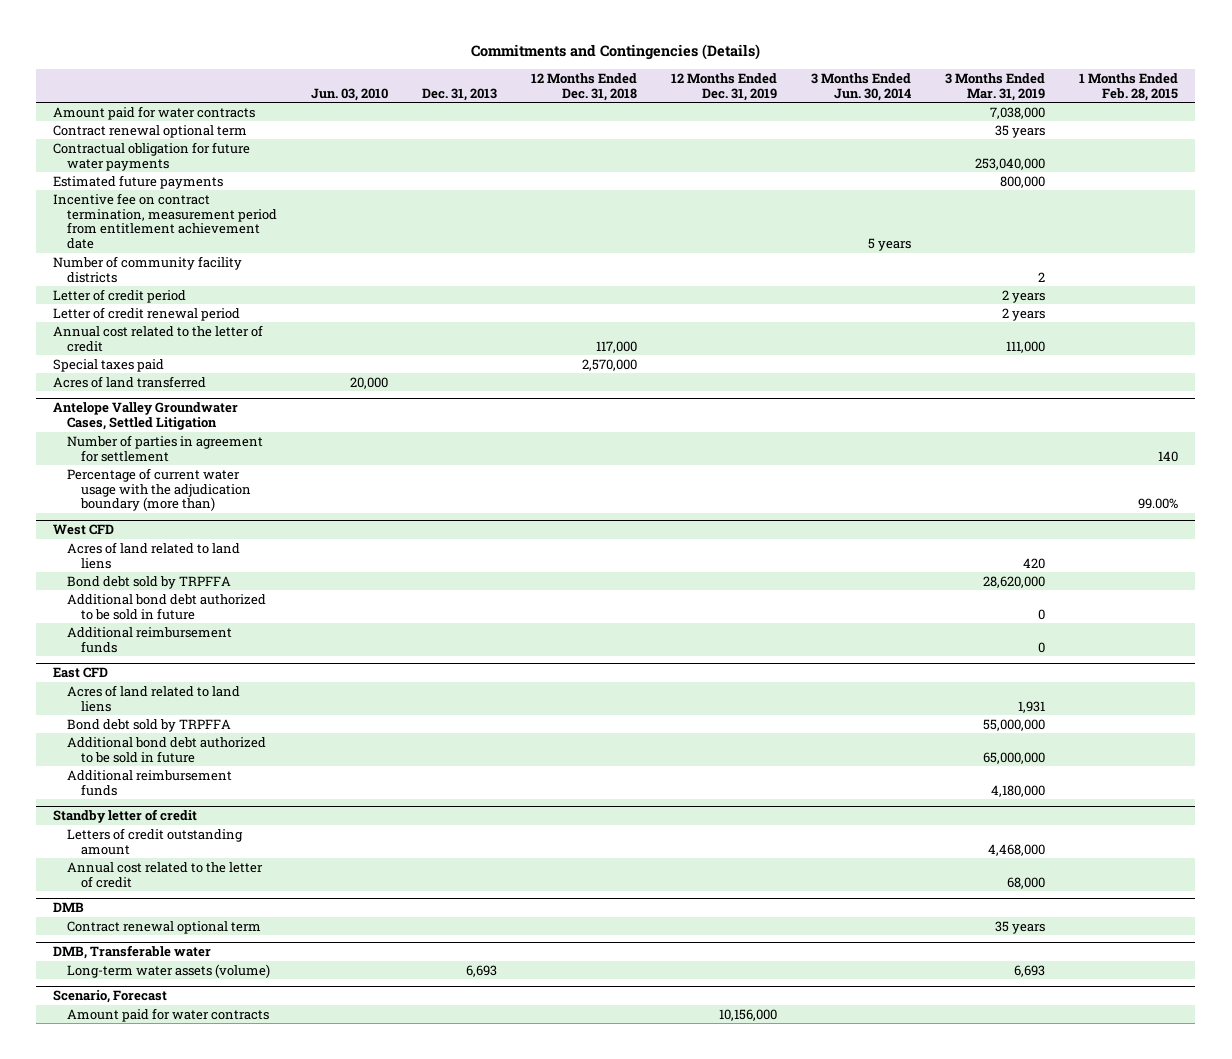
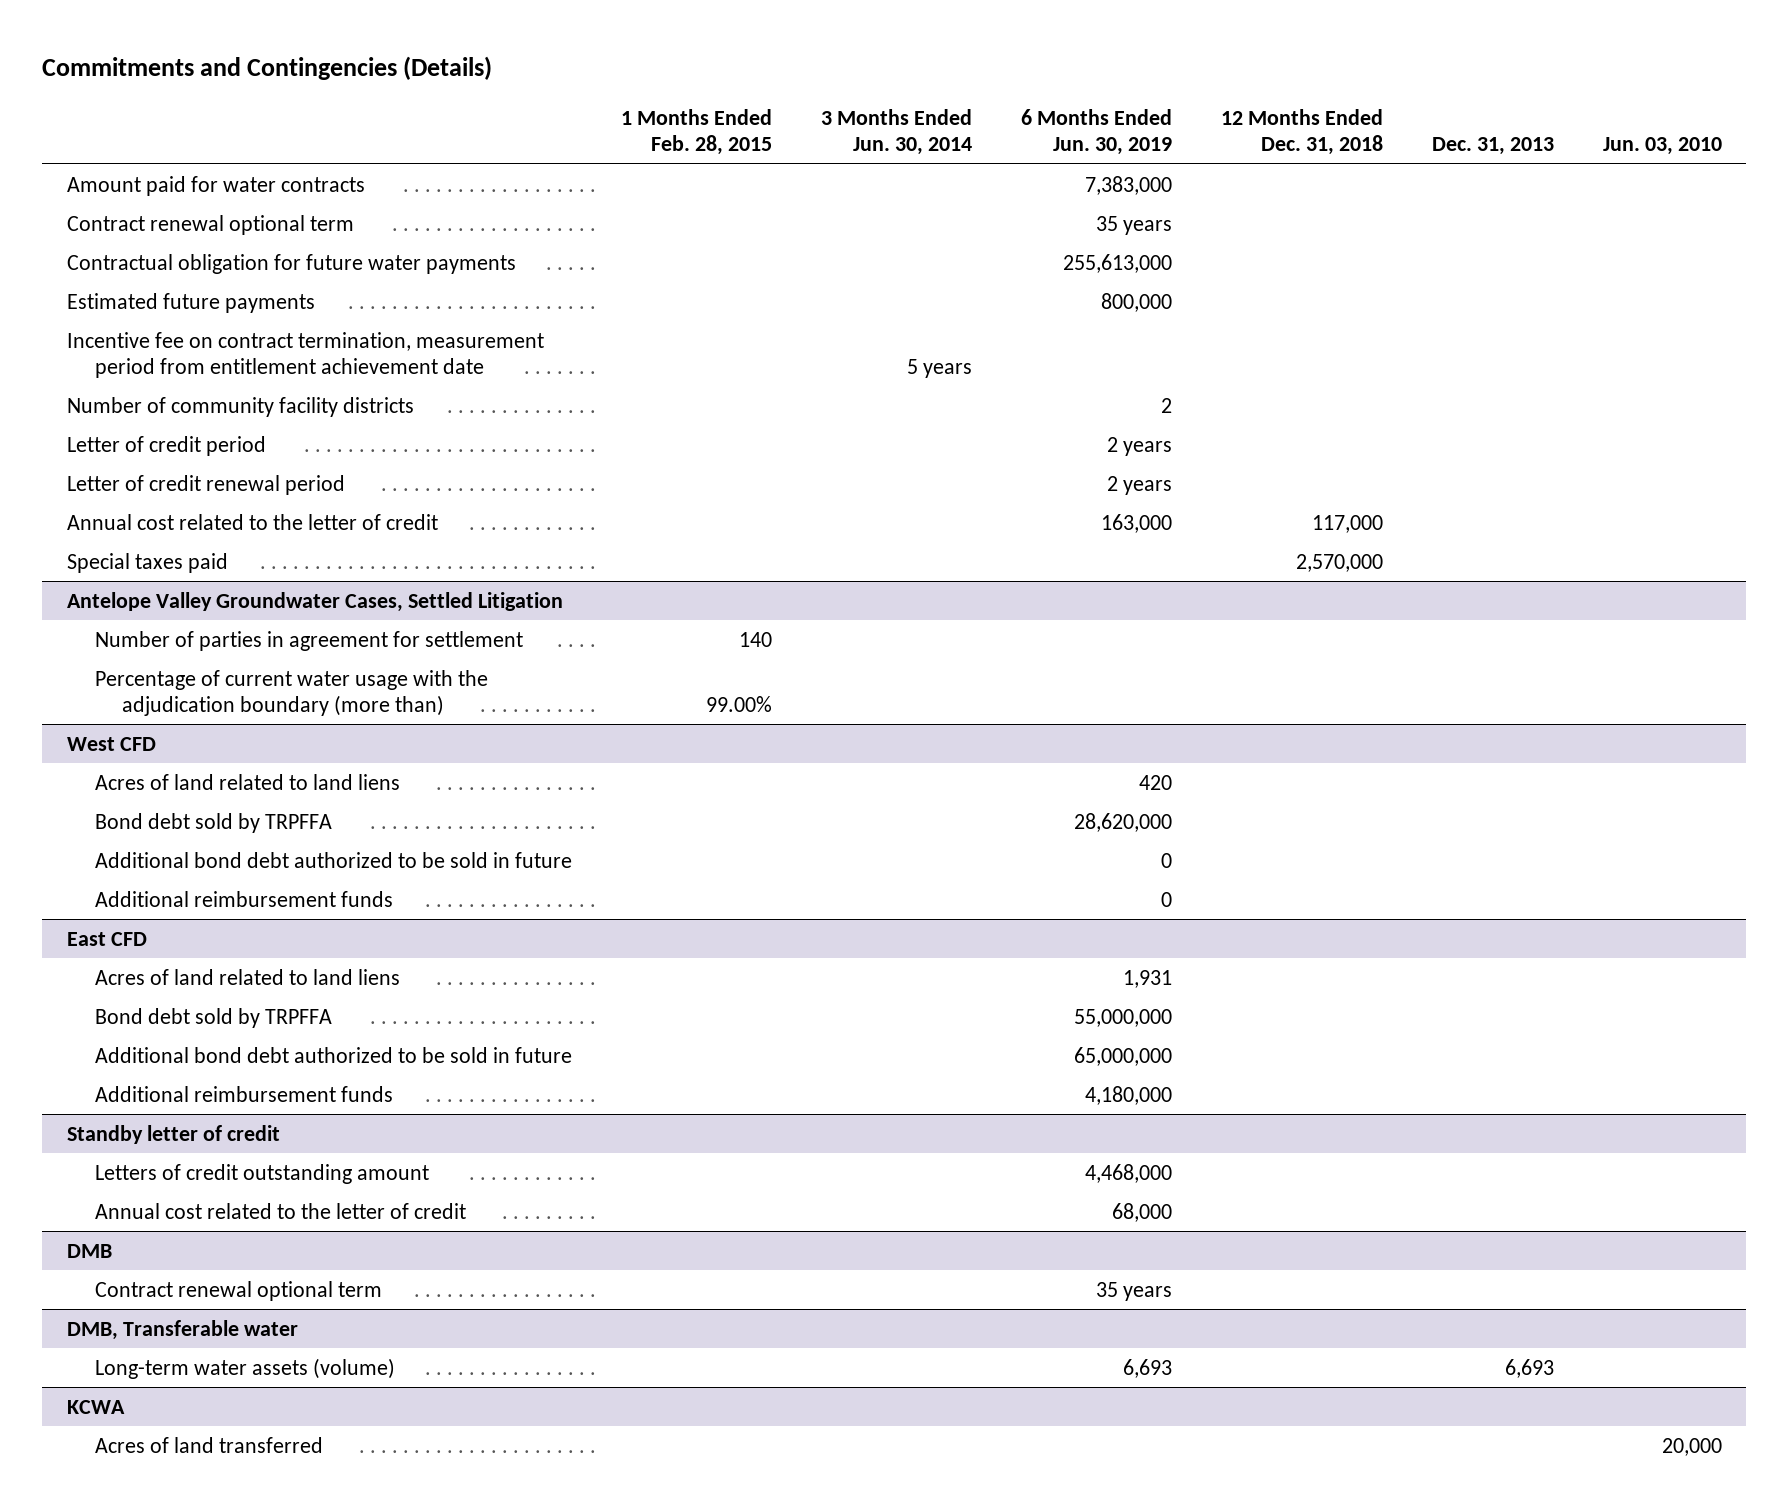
[671,72,778,101] 12 Months Ended Dec. 31, 2019 -> none
[945,72,1046,101] 3 Months Ended Mar. 31, 2019 -> none
none -> [1020,108,1172,156] 6 Months Ended Jun. 30, 2019
[53,375,207,388] Acres of land transferred -> none
[53,990,168,1004] Scenario, Forecast -> none
[67,1007,270,1022] Amount paid for water contracts -> none
none -> [66,1399,125,1414] KCWA
none -> [94,1436,323,1453] Acres of land transferred

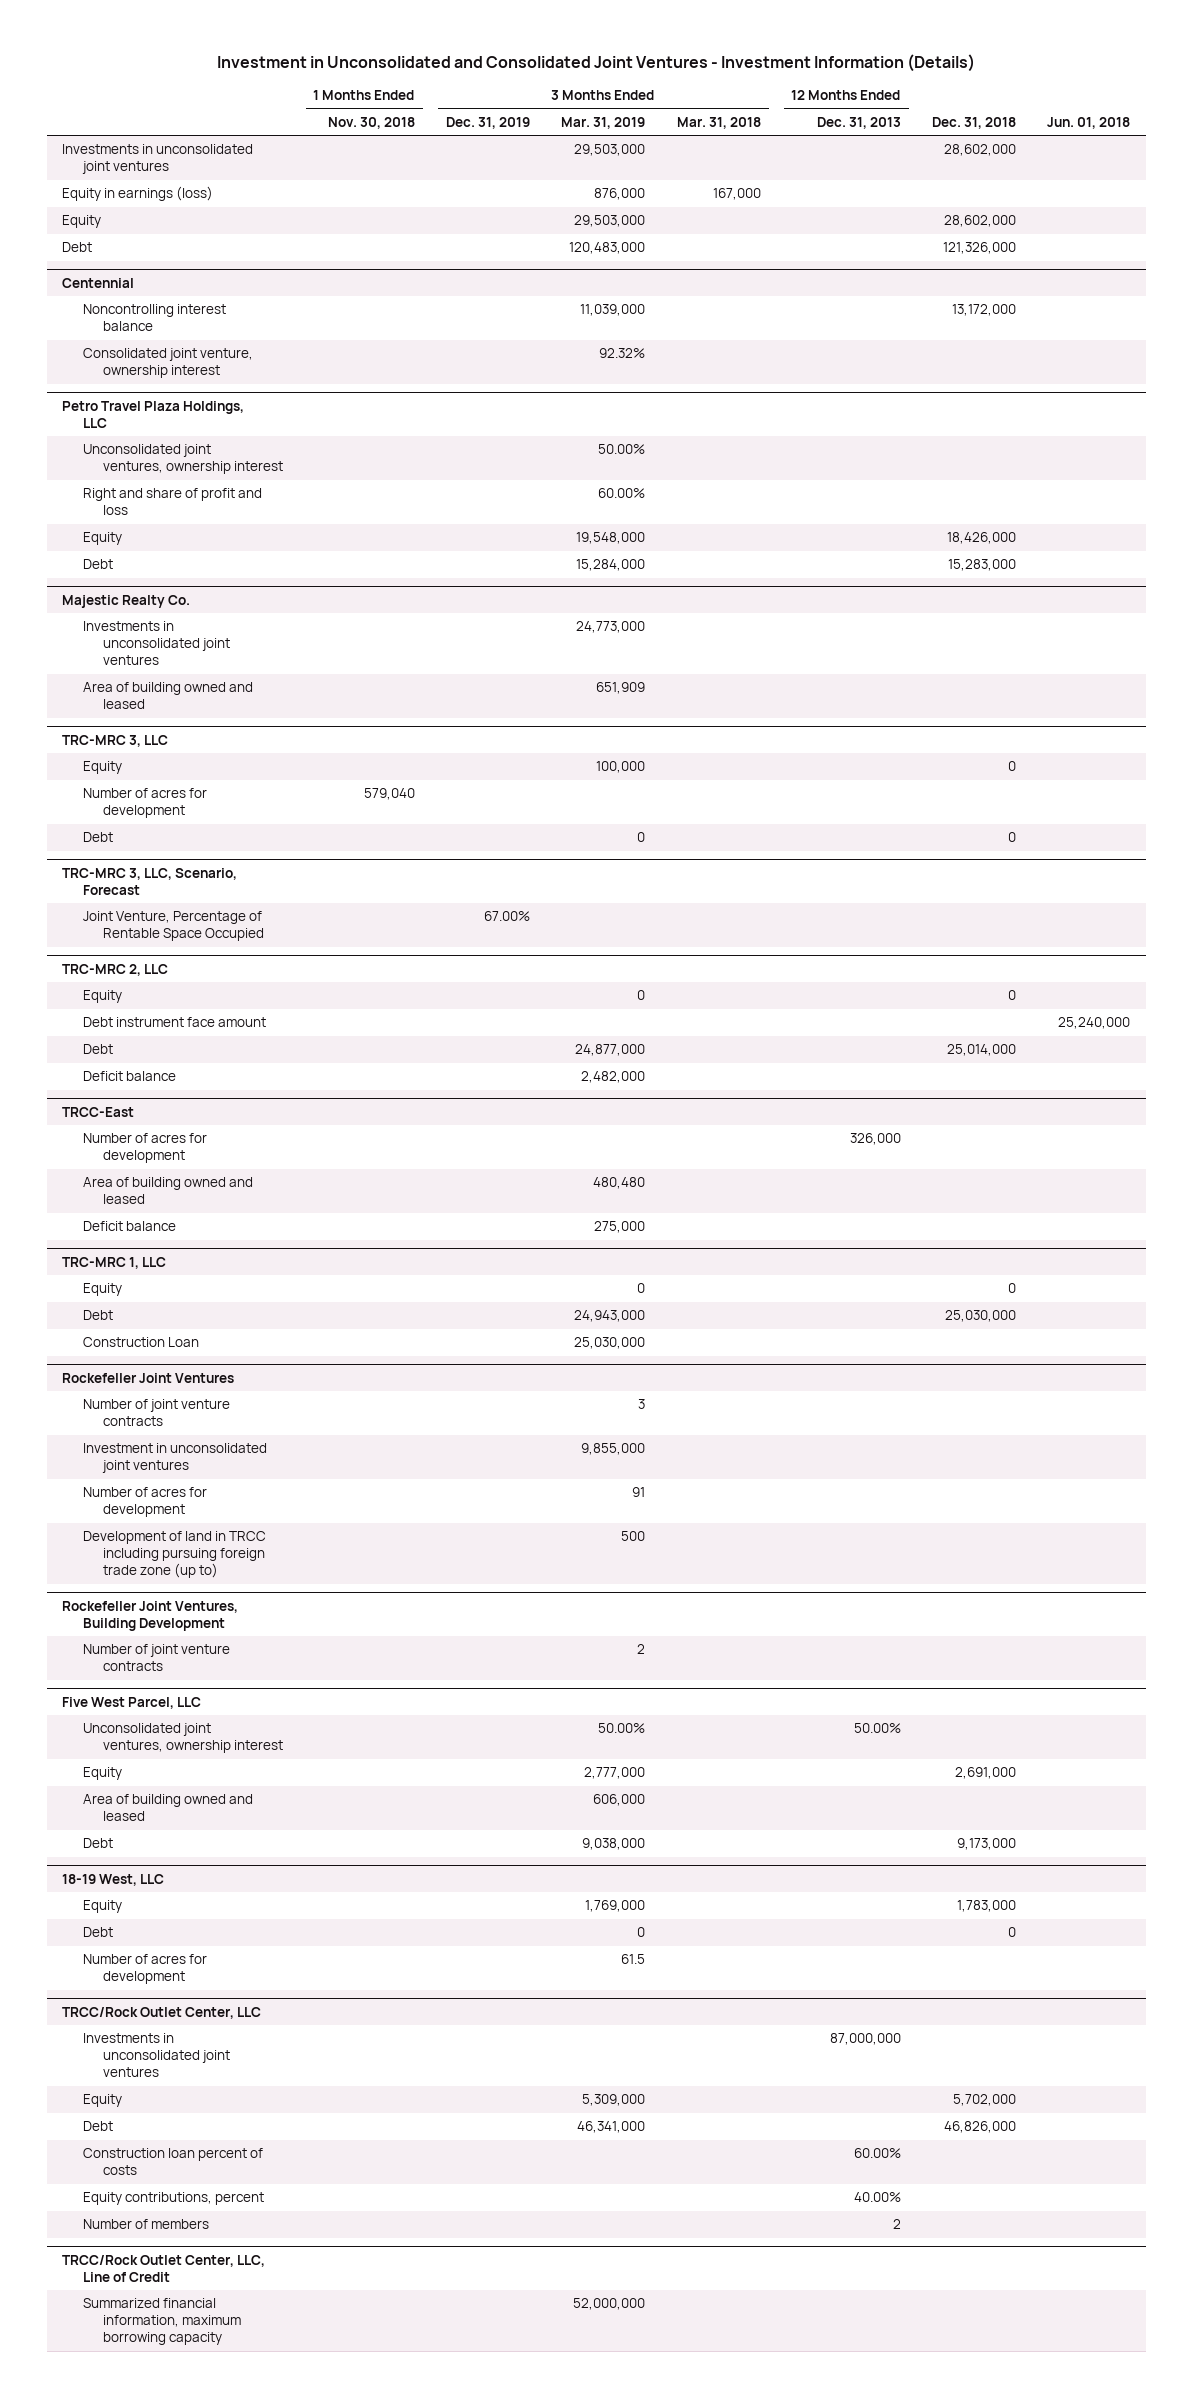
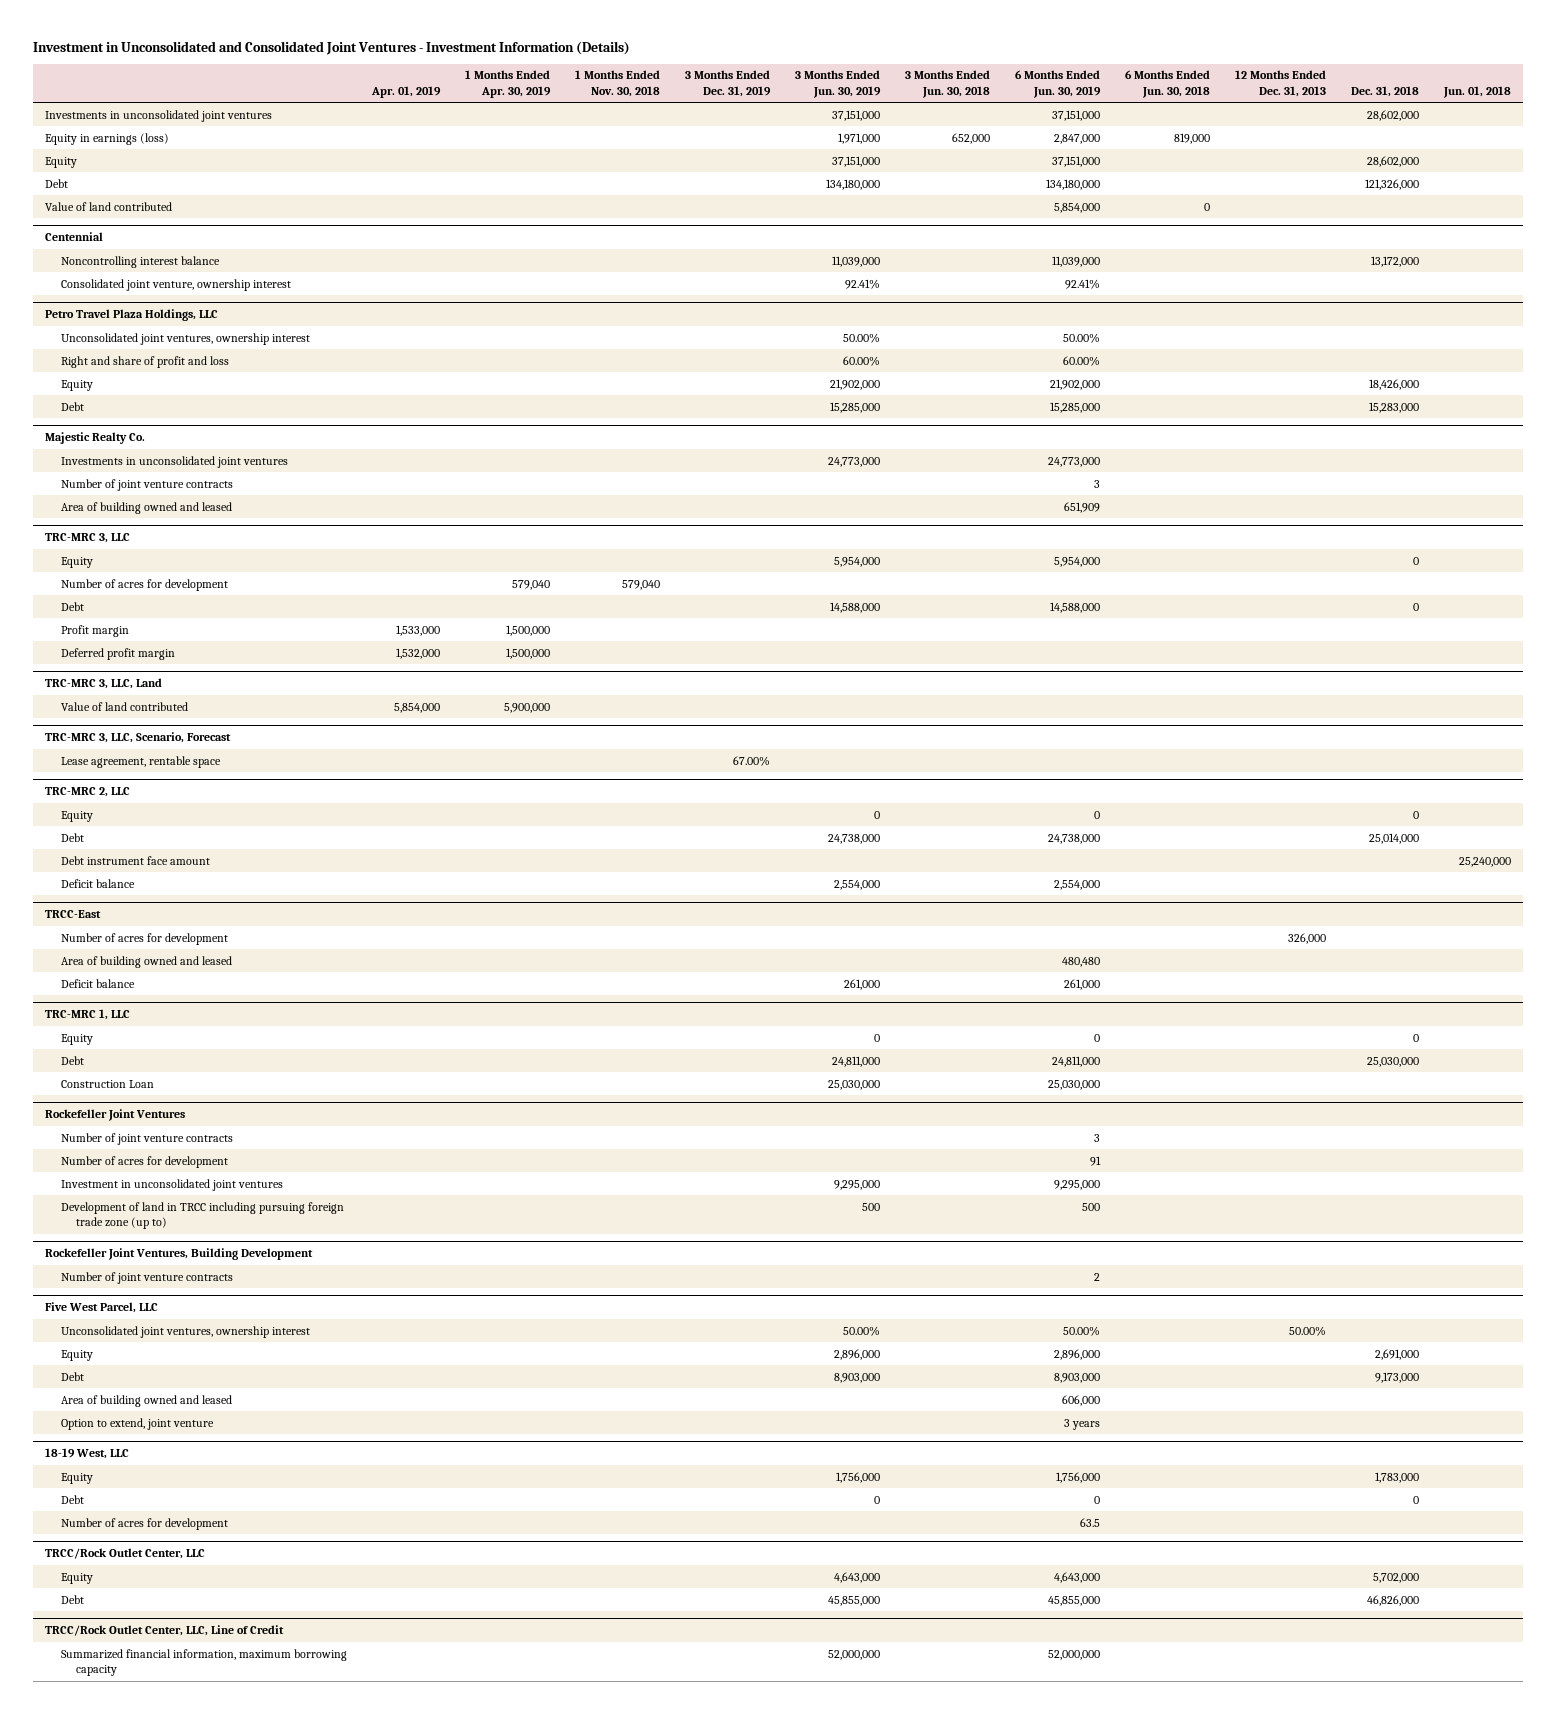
[561,116,646,129] Mar. 31, 2019 -> none
[676,116,761,129] Mar. 31, 2018 -> none
none -> [370,85,441,98] Apr. 01, 2019
none -> [464,70,551,98] 1 Months Ended Apr. 30, 2019
none -> [794,70,881,98] 3 Months Ended Jun. 30, 2019
none -> [904,70,990,98] 3 Months Ended Jun. 30, 2018
none -> [1014,70,1101,98] 6 Months Ended Jun. 30, 2019
none -> [1124,70,1210,98] 6 Months Ended Jun. 30, 2018
none -> [45,201,173,211] Value of land contributed
none -> [60,478,233,491] Number of joint venture contracts
none -> [60,624,129,637] Profit margin
none -> [60,647,175,660] Deferred profit margin
none -> [45,678,163,690] TRC-MRC 3, LLC, Land
none -> [60,701,188,711] Value of land contributed
[82,911,264,942] Joint Venture, Percentage of Rentable Space Occupied -> [60,755,221,768] Lease agreement, rentable space
[82,1017,266,1028] Debt instrument face amount -> [60,855,210,865] Debt instrument face amount
[82,1443,267,1474] Investment in unconsolidated joint ventures -> [60,1178,283,1191] Investment in unconsolidated joint ventures
[82,1794,253,1822] Area of building owned and leased -> [60,1394,232,1407] Area of building owned and leased
none -> [60,1417,214,1430] Option to extend, joint venture
[82,2033,230,2078] Investments in unconsolidated joint ventures -> none
[82,2148,263,2176] Construction loan percent of costs -> none
[82,2192,264,2206] Equity contributions, percent -> none
[82,2219,209,2230] Number of members -> none

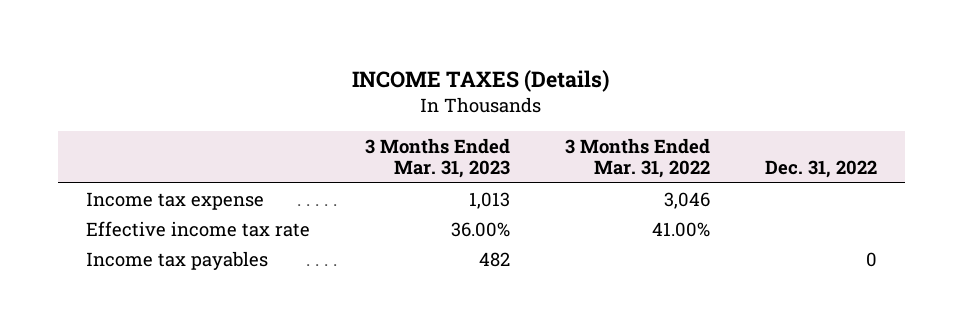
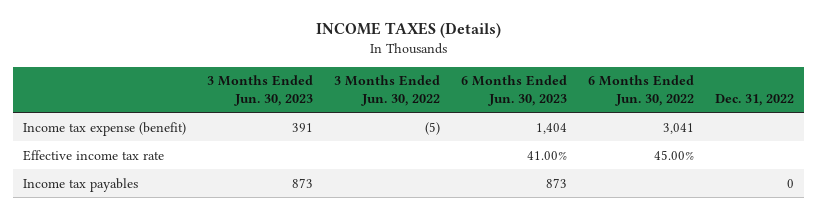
[364,137,510,179] 3 Months Ended Mar. 31, 2023 -> none
[564,137,710,179] 3 Months Ended Mar. 31, 2022 -> none
none -> [207,75,314,106] 3 Months Ended Jun. 30, 2023
none -> [334,75,441,106] 3 Months Ended Jun. 30, 2022
none -> [460,75,567,106] 6 Months Ended Jun. 30, 2023
none -> [587,75,694,106] 6 Months Ended Jun. 30, 2022
[85,191,264,210] Income tax expense -> [23,121,187,136] Income tax expense (benefit)

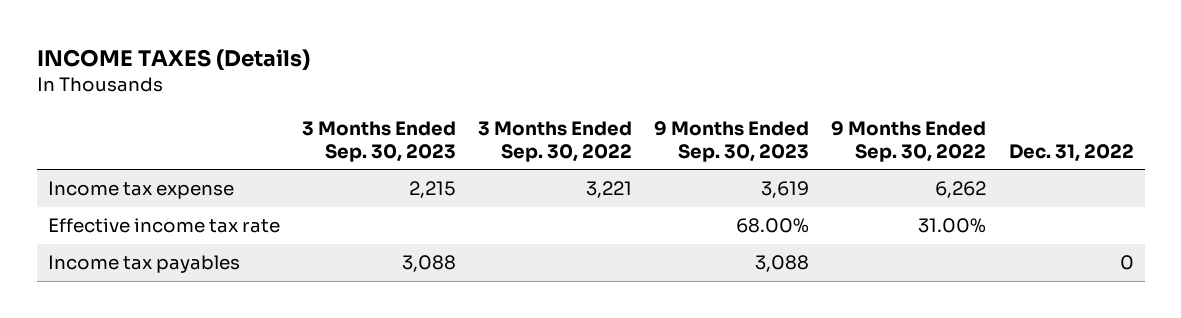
[207,75,314,106] 3 Months Ended Jun. 30, 2023 -> none
[334,75,441,106] 3 Months Ended Jun. 30, 2022 -> none
[460,75,567,106] 6 Months Ended Jun. 30, 2023 -> none
[587,75,694,106] 6 Months Ended Jun. 30, 2022 -> none
none -> [301,121,456,162] 3 Months Ended Sep. 30, 2023
none -> [478,121,633,162] 3 Months Ended Sep. 30, 2022
none -> [654,121,810,162] 9 Months Ended Sep. 30, 2023
none -> [831,121,987,162] 9 Months Ended Sep. 30, 2022
[23,121,187,136] Income tax expense (benefit) -> [47,181,234,200] Income tax expense

